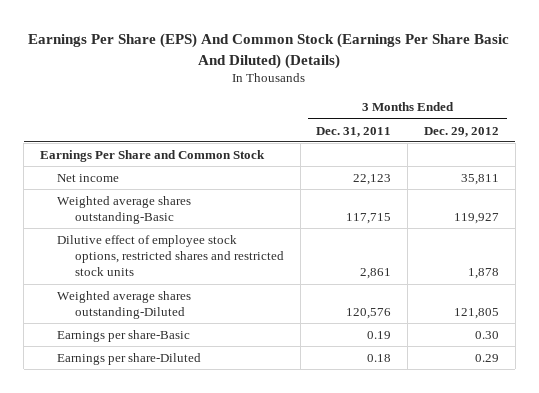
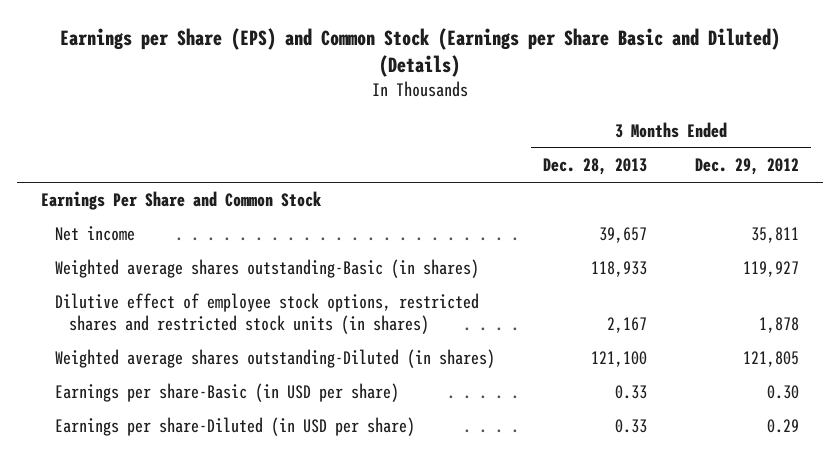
[28,33,510,69] Earnings Per Share (EPS) And Common Stock (Earnings Per Share Basic And Diluted) (Details) -> [60,27,781,78] Earnings per Share (EPS) and Common Stock (Earnings per Share Basic and Diluted) (Details)
[316,126,392,137] Dec. 31, 2011 -> none
none -> [542,158,647,176] Dec. 28, 2013
[57,195,192,225] Weighted average shares outstanding-Basic -> [54,259,479,279] Weighted average shares outstanding-Basic (in shares)
[57,234,284,277] Dilutive effect of employee stock options, restricted shares and restricted stock units -> [54,293,479,335] Dilutive effect of employee stock options, restricted shares and restricted stock units (in shares)
[57,290,192,320] Weighted average shares outstanding-Diluted -> [54,349,495,369] Weighted average shares outstanding-Diluted (in shares)
[57,329,191,342] Earnings per share-Basic -> [54,383,399,403] Earnings per share-Basic (in USD per share)
[57,352,202,365] Earnings per share-Diluted -> [54,417,415,437] Earnings per share-Diluted (in USD per share)

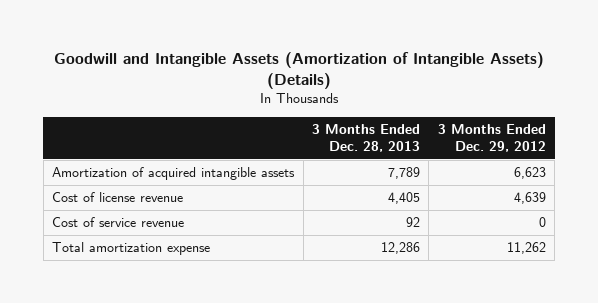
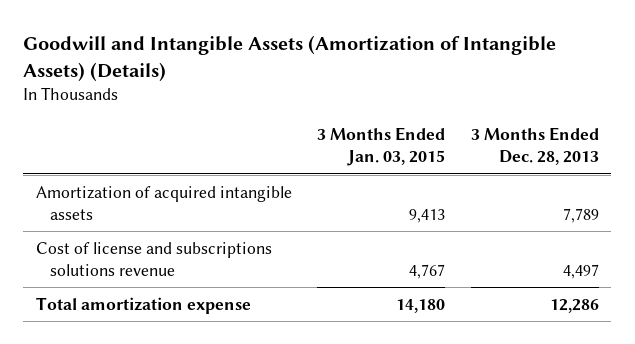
[437,124,546,152] 3 Months Ended Dec. 29, 2012 -> none
none -> [317,127,446,167] 3 Months Ended Jan. 03, 2015
[52,217,185,228] Cost of service revenue -> none
[52,192,184,203] Cost of license revenue -> [36,241,273,276] Cost of license and subscriptions solutions revenue
[387,192,420,205] 4,405 -> [562,263,599,279] 4,497

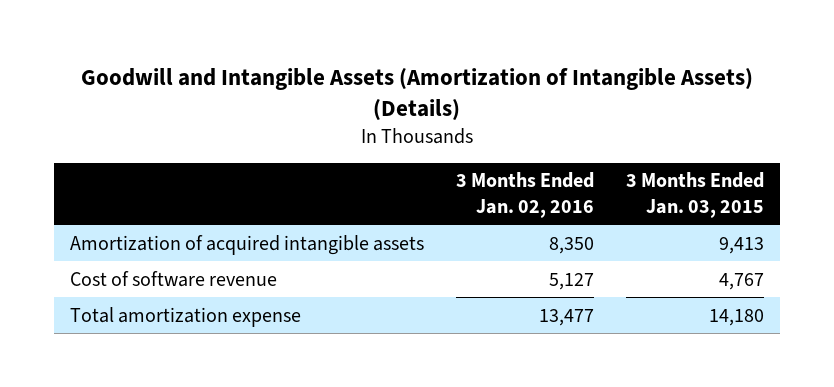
[470,127,599,166] 3 Months Ended Dec. 28, 2013 -> none
none -> [455,172,594,219] 3 Months Ended Jan. 02, 2016
[36,241,273,276] Cost of license and subscriptions solutions revenue -> [69,270,277,287] Cost of software revenue

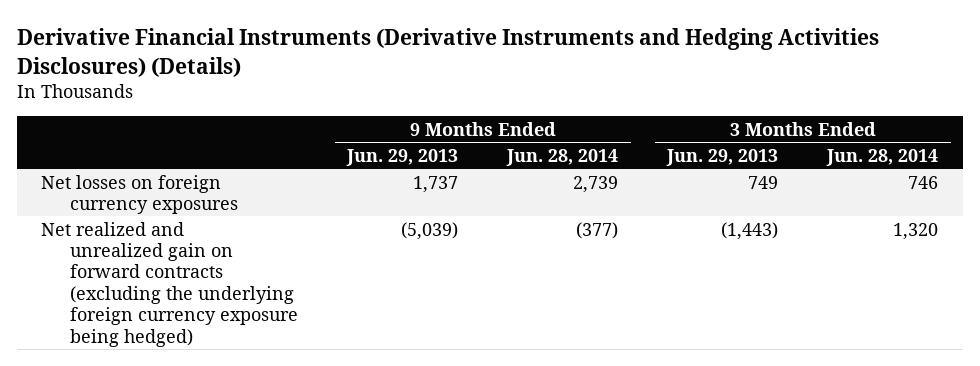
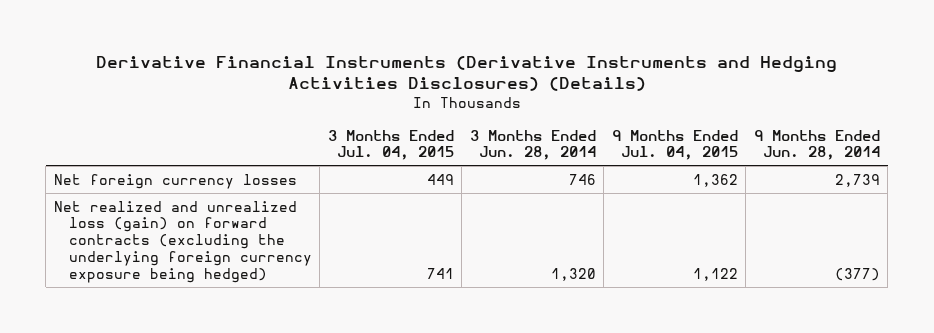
[346,149,459,167] Jun. 29, 2013 -> none
[666,149,779,167] Jun. 29, 2013 -> none
none -> [327,129,454,161] 3 Months Ended Jul. 04, 2015
none -> [611,129,738,161] 9 Months Ended Jul. 04, 2015
[41,174,239,214] Net losses on foreign currency exposures -> [53,173,297,189] Net foreign currency losses
[41,221,299,347] Net realized and unrealized gain on forward contracts (excluding the underlying foreign currency exposure being hedged) -> [53,200,312,283] Net realized and unrealized loss (gain) on forward contracts (excluding the underlying foreign currency exposure being hedged)

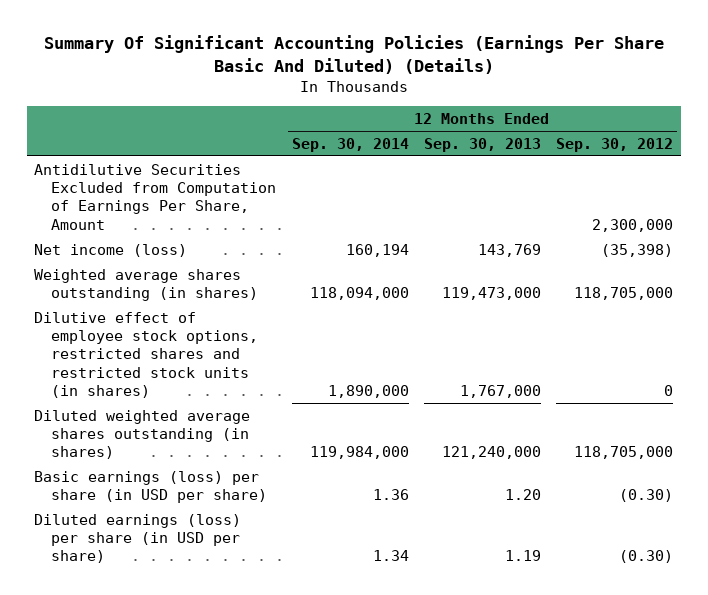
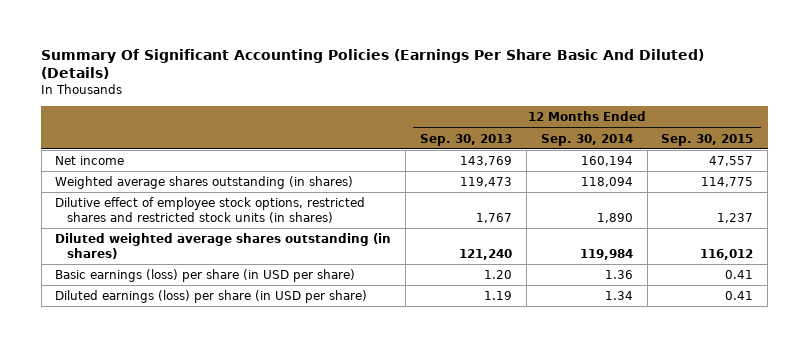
[556,137,674,152] Sep. 30, 2012 -> none
none -> [661,133,754,146] Sep. 30, 2015
[34,163,277,230] Antidilutive Securities Excluded from Computation of Earnings Per Share, Amount -> none
[34,243,188,257] Net income (loss) -> [55,156,125,166] Net income
[309,287,409,301] 118,094,000 -> [580,177,633,188] 118,094
[441,287,541,301] 119,473,000 -> [460,177,513,188] 119,473
[327,385,409,399] 1,890,000 -> [596,213,633,224] 1,890
[459,385,541,399] 1,767,000 -> [476,213,513,224] 1,767
[309,446,409,460] 119,984,000 -> [579,249,633,261] 119,984
[441,446,541,460] 121,240,000 -> [459,249,513,261] 121,240

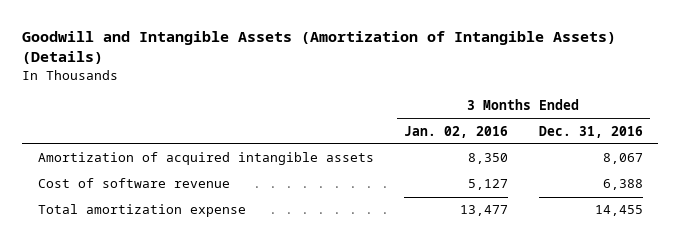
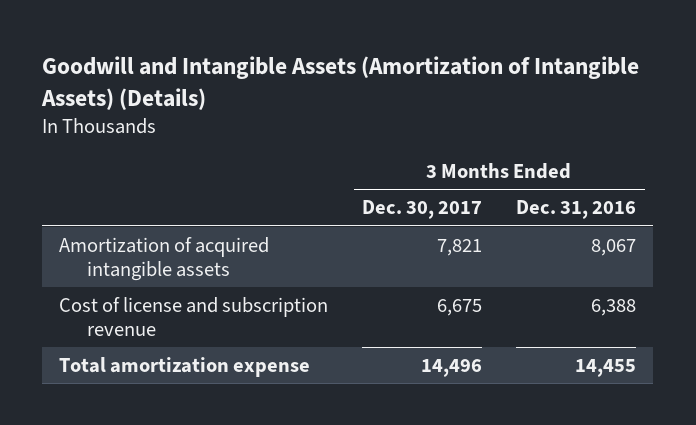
[404,125,509,138] Jan. 02, 2016 -> none
none -> [362,200,483,220] Dec. 30, 2017
[37,178,230,189] Cost of software revenue -> [59,296,329,336] Cost of license and subscription revenue

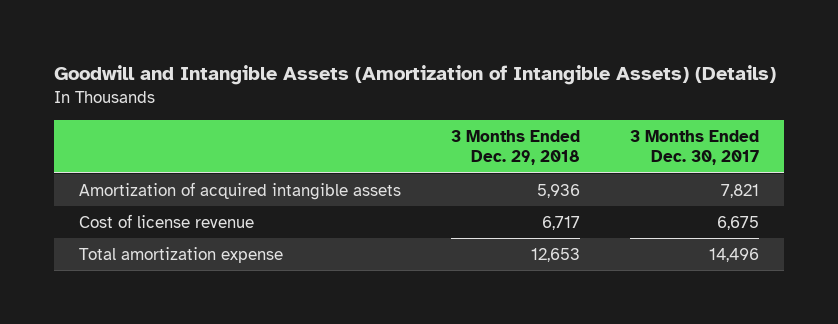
[516,200,637,220] Dec. 31, 2016 -> none
none -> [450,129,580,166] 3 Months Ended Dec. 29, 2018
[59,296,329,336] Cost of license and subscription revenue -> [78,213,254,228] Cost of license revenue

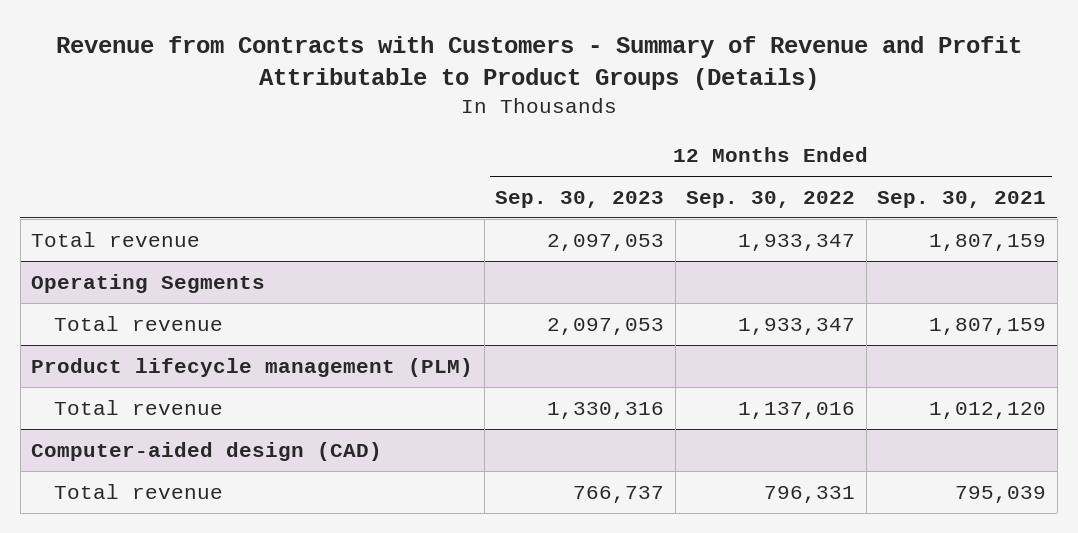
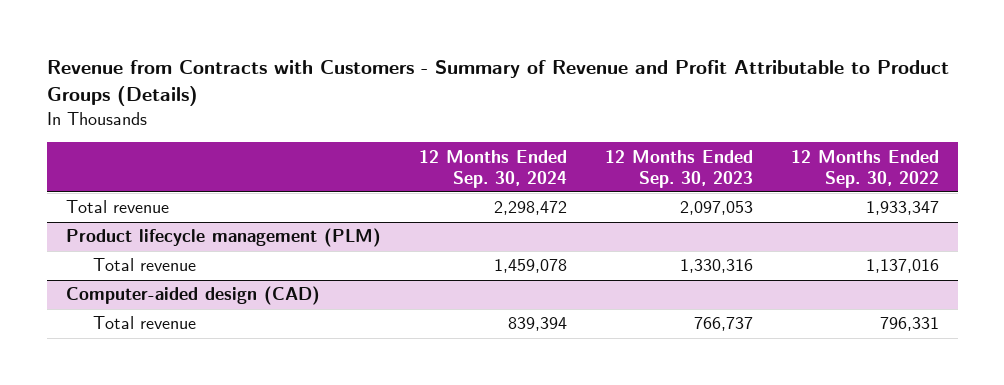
[877,190,1047,208] Sep. 30, 2021 -> none
none -> [418,149,567,188] 12 Months Ended Sep. 30, 2024
[31,273,266,293] Operating Segments -> none
[54,315,224,331] Total revenue -> none

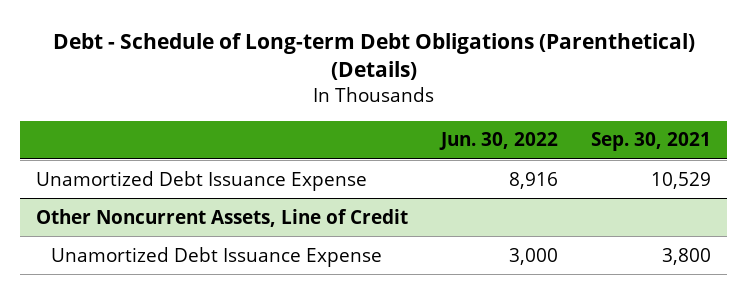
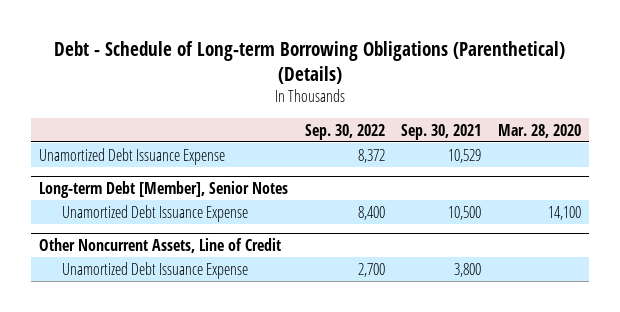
[52,32,695,81] Debt - Schedule of Long-term Debt Obligations (Parenthetical) (Details) -> [54,40,566,84] Debt - Schedule of Long-term Borrowing Obligations (Parenthetical) (Details)
[439,132,559,151] Jun. 30, 2022 -> none
none -> [304,123,385,140] Sep. 30, 2022
none -> [497,123,581,138] Mar. 28, 2020
none -> [39,180,289,198] Long-term Debt [Member], Senior Notes
none -> [61,204,248,222] Unamortized Debt Issuance Expense

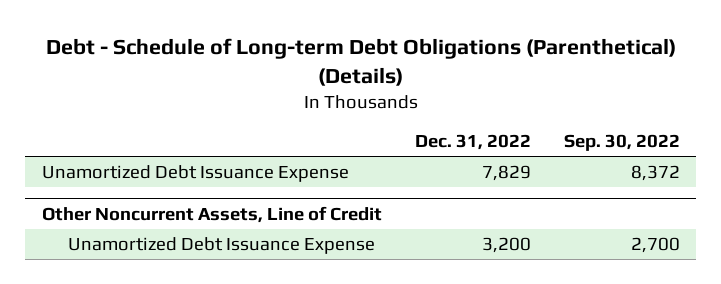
[54,40,566,84] Debt - Schedule of Long-term Borrowing Obligations (Parenthetical) (Details) -> [45,37,676,86] Debt - Schedule of Long-term Debt Obligations (Parenthetical) (Details)
[401,123,482,140] Sep. 30, 2021 -> none
[497,123,581,138] Mar. 28, 2020 -> none
none -> [414,134,531,151] Dec. 31, 2022
[39,180,289,198] Long-term Debt [Member], Senior Notes -> none
[61,204,248,222] Unamortized Debt Issuance Expense -> none

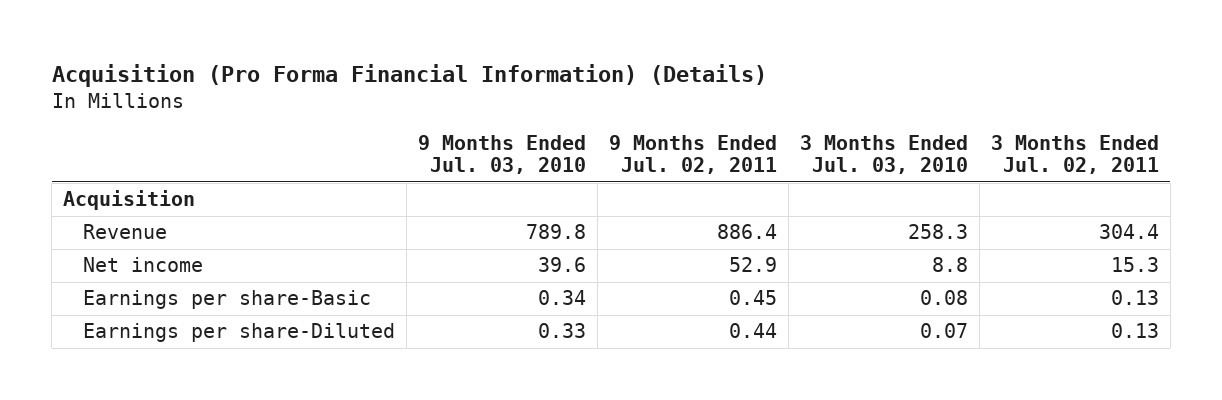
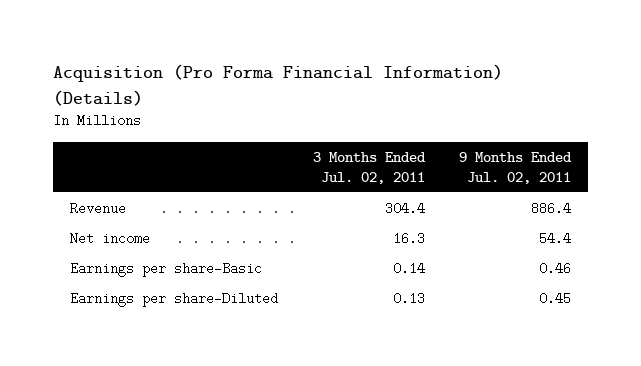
[418,135,587,175] 9 Months Ended Jul. 03, 2010 -> none
[800,135,969,175] 3 Months Ended Jul. 03, 2010 -> none
[63,190,196,211] Acquisition -> none
[729,257,778,273] 52.9 -> [538,231,571,245] 54.4
[1110,257,1159,273] 15.3 -> [392,231,425,245] 16.3
[729,290,778,306] 0.45 -> [538,261,571,275] 0.46
[1110,290,1159,306] 0.13 -> [392,261,425,275] 0.14
[729,323,778,339] 0.44 -> [538,291,571,305] 0.45

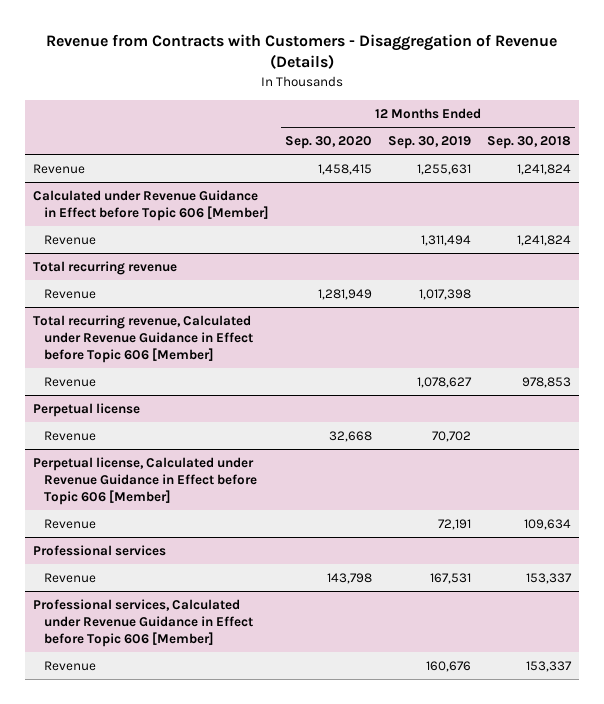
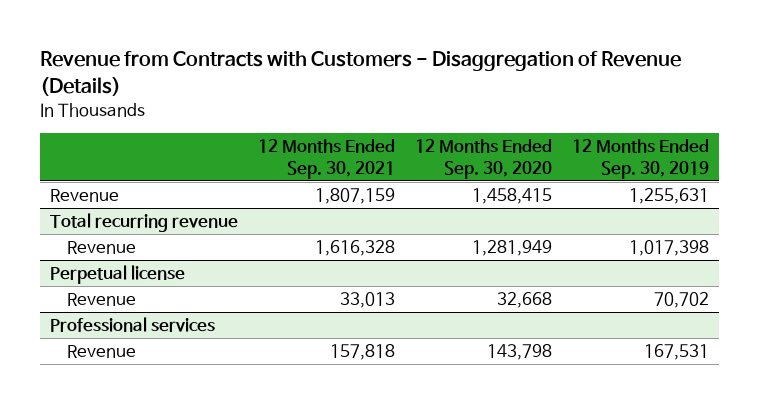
[486,135,571,149] Sep. 30, 2018 -> none
none -> [257,139,395,179] 12 Months Ended Sep. 30, 2021
[32,189,269,222] Calculated under Revenue Guidance in Effect before Topic 606 [Member] -> none
[43,234,96,245] Revenue -> none
[32,314,253,364] Total recurring revenue, Calculated under Revenue Guidance in Effect before Topic 606 [Member] -> none
[43,376,96,387] Revenue -> none
[32,456,257,506] Perpetual license, Calculated under Revenue Guidance in Effect before Topic 606 [Member] -> none
[43,518,96,529] Revenue -> none
[32,598,253,648] Professional services, Calculated under Revenue Guidance in Effect before Topic 606 [Member] -> none
[43,660,96,671] Revenue -> none

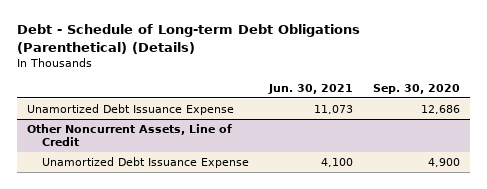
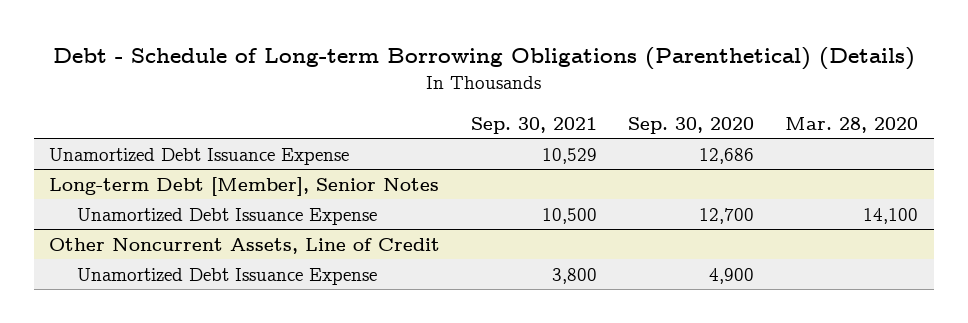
[16,24,360,54] Debt - Schedule of Long-term Debt Obligations (Parenthetical) (Details) -> [52,47,915,71] Debt - Schedule of Long-term Borrowing Obligations (Parenthetical) (Details)
[267,83,353,94] Jun. 30, 2021 -> none
none -> [471,117,598,135] Sep. 30, 2021
none -> [785,117,919,134] Mar. 28, 2020
none -> [49,176,440,196] Long-term Debt [Member], Senior Notes
none -> [77,207,378,225] Unamortized Debt Issuance Expense

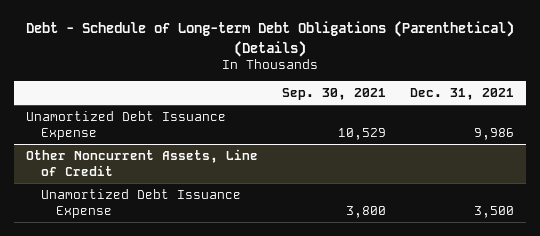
[52,47,915,71] Debt - Schedule of Long-term Borrowing Obligations (Parenthetical) (Details) -> [26,21,515,57] Debt - Schedule of Long-term Debt Obligations (Parenthetical) (Details)
[628,117,755,135] Sep. 30, 2020 -> none
[785,117,919,134] Mar. 28, 2020 -> none
none -> [409,88,514,101] Dec. 31, 2021
[49,176,440,196] Long-term Debt [Member], Senior Notes -> none
[77,207,378,225] Unamortized Debt Issuance Expense -> none

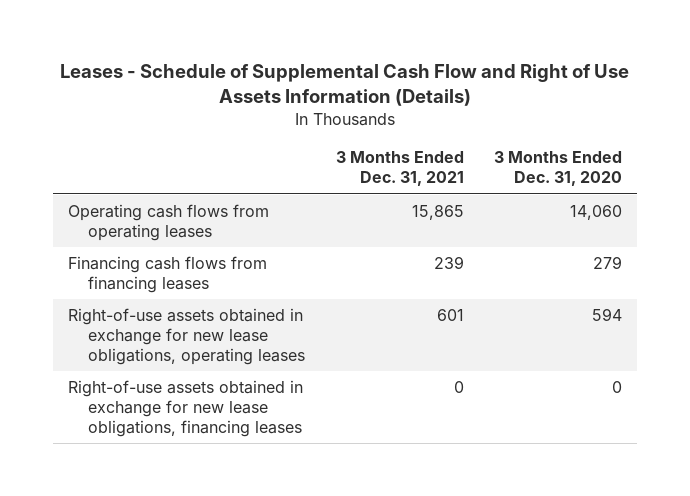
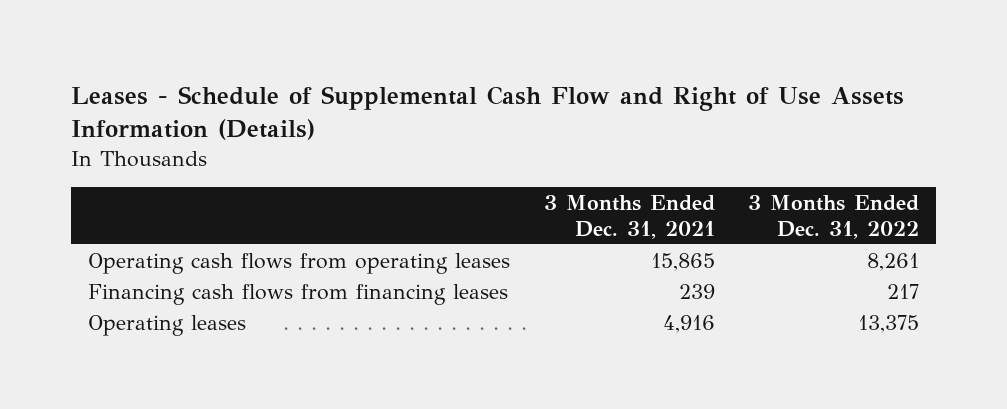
[493,151,622,187] 3 Months Ended Dec. 31, 2020 -> none
none -> [748,194,920,239] 3 Months Ended Dec. 31, 2022
[68,308,306,366] Right-of-use assets obtained in exchange for new lease obligations, operating leases -> none
[68,380,304,438] Right-of-use assets obtained in exchange for new lease obligations, financing leases -> none
none -> [87,314,246,336] Operating leases

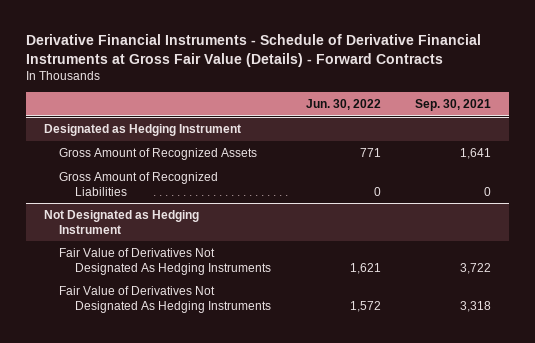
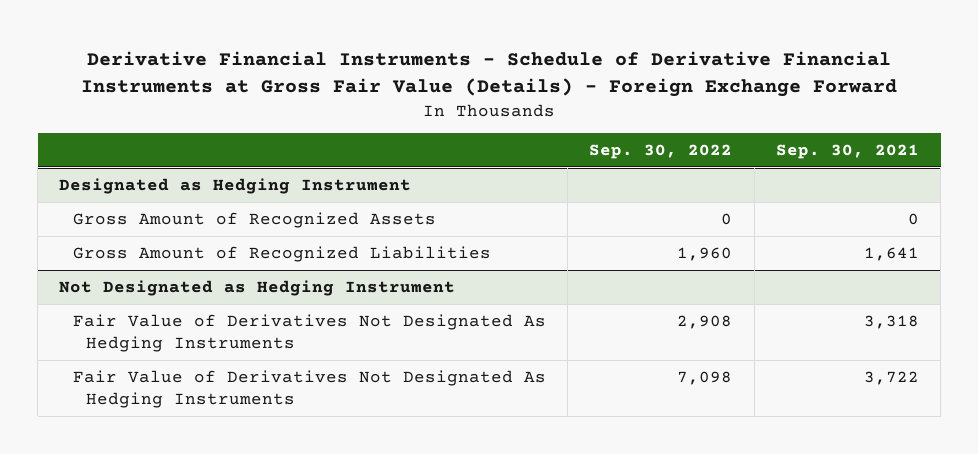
[26,33,482,67] Derivative Financial Instruments - Schedule of Derivative Financial Instruments at Gross Fair Value (Details) - Forward Contracts -> [81,50,898,97] Derivative Financial Instruments - Schedule of Derivative Financial Instruments at Gross Fair Value (Details) - Foreign Exchange Forward
[305,98,381,110] Jun. 30, 2022 -> none
none -> [589,143,733,159] Sep. 30, 2022
[460,147,492,159] 1,641 -> [907,212,919,225] 0
[484,186,492,196] 0 -> [863,246,919,261] 1,641
[59,247,272,275] Fair Value of Derivatives Not Designated As Hedging Instruments -> [72,369,546,409] Fair Value of Derivatives Not Designated As Hedging Instruments

